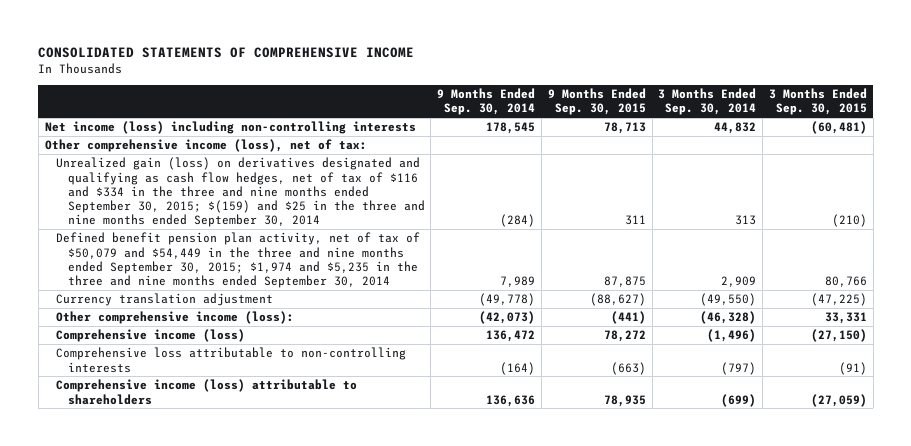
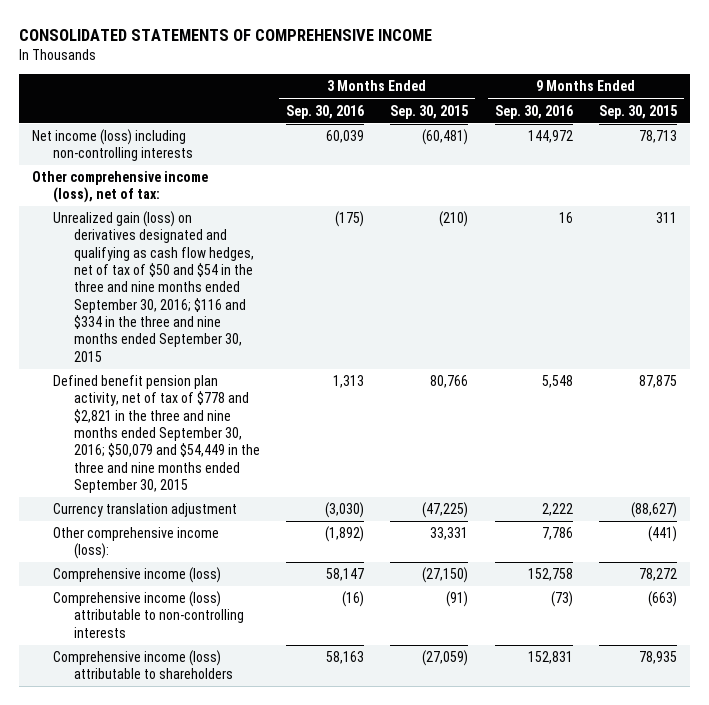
[437,88,536,116] 9 Months Ended Sep. 30, 2014 -> none
[658,88,757,116] 3 Months Ended Sep. 30, 2014 -> none
none -> [286,104,365,119] Sep. 30, 2016
none -> [494,104,573,119] Sep. 30, 2016
[56,157,425,228] Unrealized gain (loss) on derivatives designated and qualifying as cash flow hedges, net of tax of $116 and $334 in the three and nine months ended September 30, 2015; $(159) and $25 in the three and nine months ended September 30, 2014 -> [53,211,254,362] Unrealized gain (loss) on derivatives designated and qualifying as cash flow hedges, net of tax of $50 and $54 in the three and nine months ended September 30, 2016; $116 and $334 in the three and nine months ended September 30, 2015
[56,232,421,289] Defined benefit pension plan activity, net of tax of $50,079 and $54,449 in the three and nine months ended September 30, 2015; $1,974 and $5,235 in the three and nine months ended September 30, 2014 -> [53,375,260,493] Defined benefit pension plan activity, net of tax of $778 and $2,821 in the three and nine months ended September 30, 2016; $50,079 and $54,449 in the three and nine months ended September 30, 2015
[56,347,407,373] Comprehensive loss attributable to non-controlling interests -> [53,591,244,638] Comprehensive income (loss) attributable to non-controlling interests

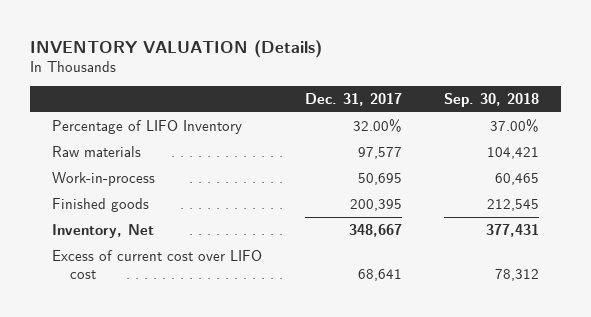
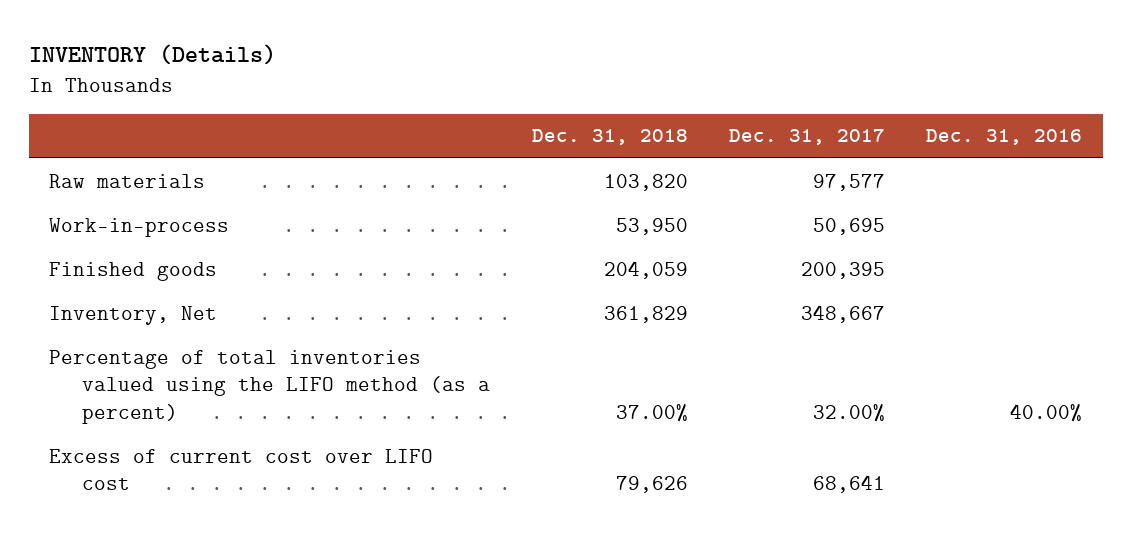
[30,39,323,58] INVENTORY VALUATION (Details) -> [28,44,276,66] INVENTORY (Details)
[444,93,540,108] Sep. 30, 2018 -> none
none -> [531,129,688,146] Dec. 31, 2018
none -> [926,129,1083,146] Dec. 31, 2016
[51,119,242,134] Percentage of LIFO Inventory -> none
none -> [49,349,491,424] Percentage of total inventories valued using the LIFO method (as a percent)

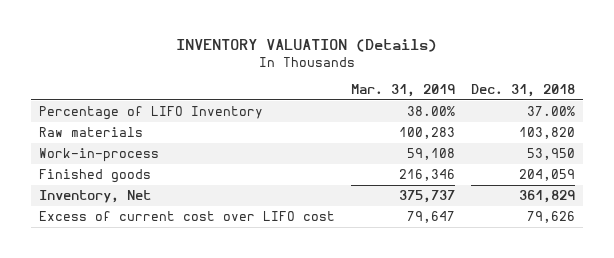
[28,44,276,66] INVENTORY (Details) -> [176,39,438,53] INVENTORY VALUATION (Details)
[728,129,885,146] Dec. 31, 2017 -> none
[926,129,1083,146] Dec. 31, 2016 -> none
none -> [351,84,456,98] Mar. 31, 2019
none -> [39,105,264,120] Percentage of LIFO Inventory
[49,349,491,424] Percentage of total inventories valued using the LIFO method (as a percent) -> none

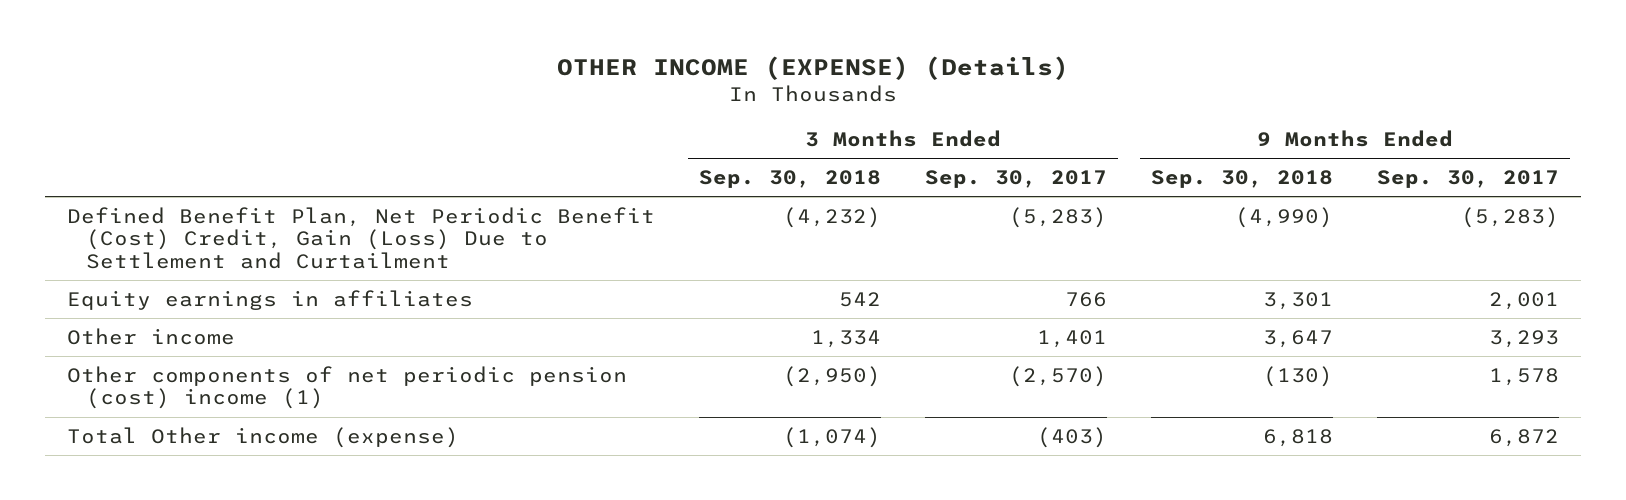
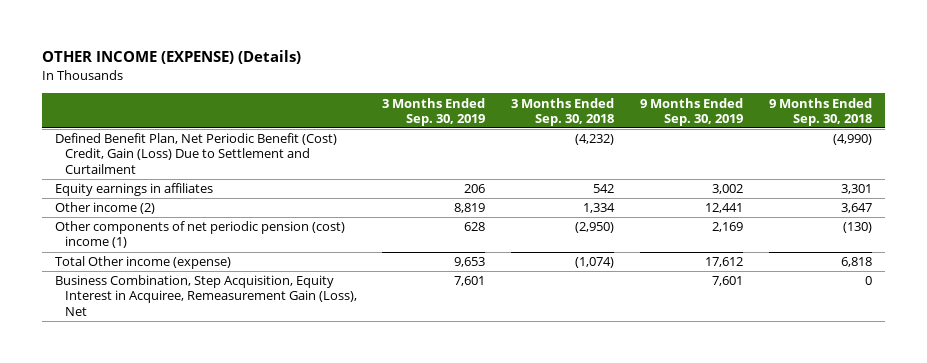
[925,169,1108,188] Sep. 30, 2017 -> none
[1377,169,1560,188] Sep. 30, 2017 -> none
none -> [382,97,486,126] 3 Months Ended Sep. 30, 2019
none -> [639,97,743,126] 9 Months Ended Sep. 30, 2019
[66,327,235,345] Other income -> [54,202,155,215] Other income (2)
none -> [54,275,357,316] Business Combination, Step Acquisition, Equity Interest in Acquiree, Remeasurement Gain (Loss), Net

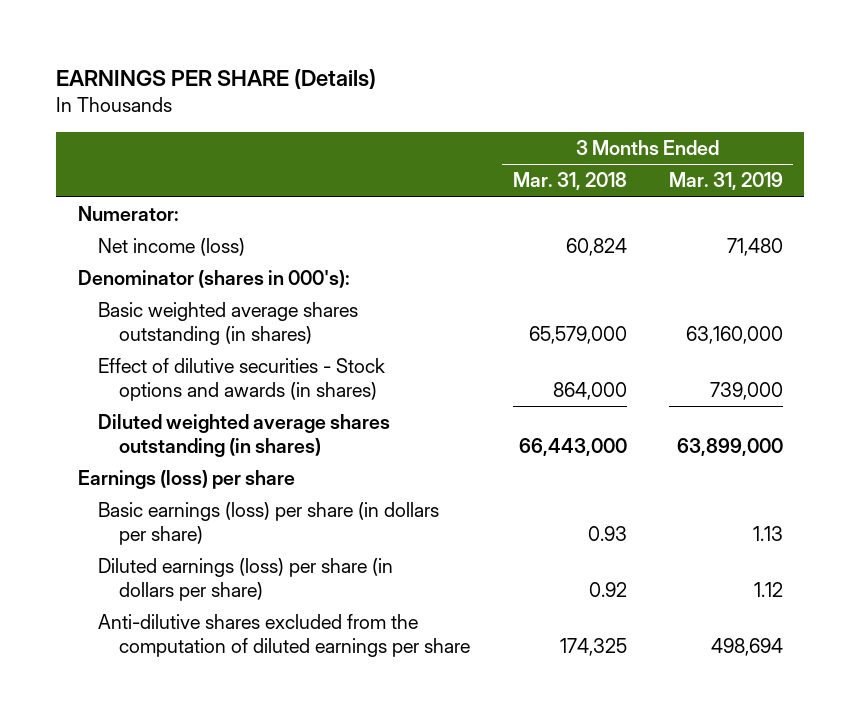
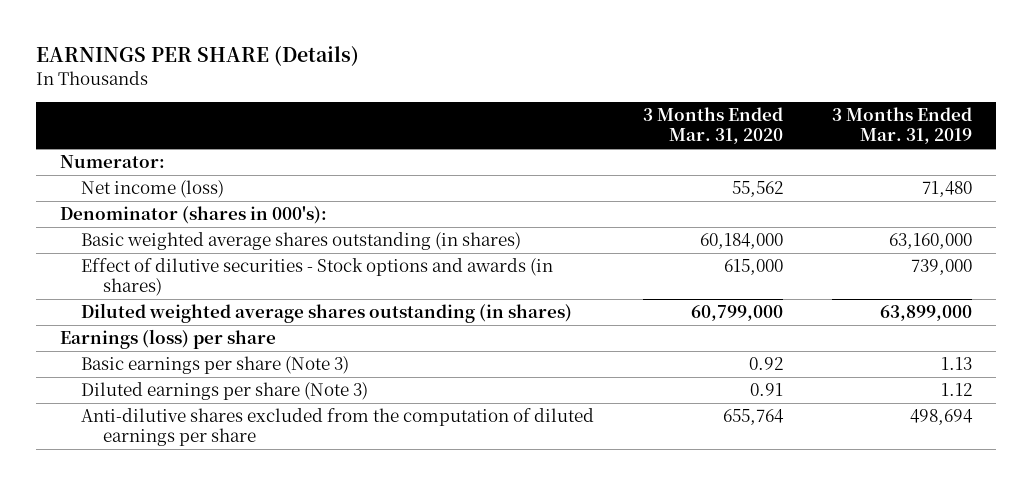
[512,172,627,191] Mar. 31, 2018 -> none
none -> [643,107,784,145] 3 Months Ended Mar. 31, 2020
[98,502,440,545] Basic earnings (loss) per share (in dollars per share) -> [81,356,350,375] Basic earnings per share (Note 3)
[98,558,394,601] Diluted earnings (loss) per share (in dollars per share) -> [81,382,369,401] Diluted earnings per share (Note 3)

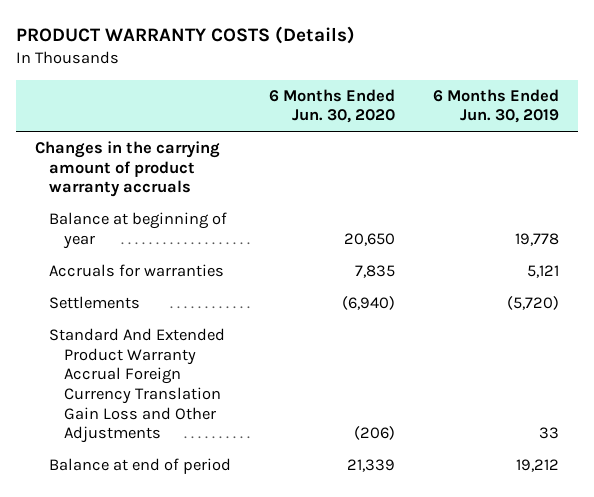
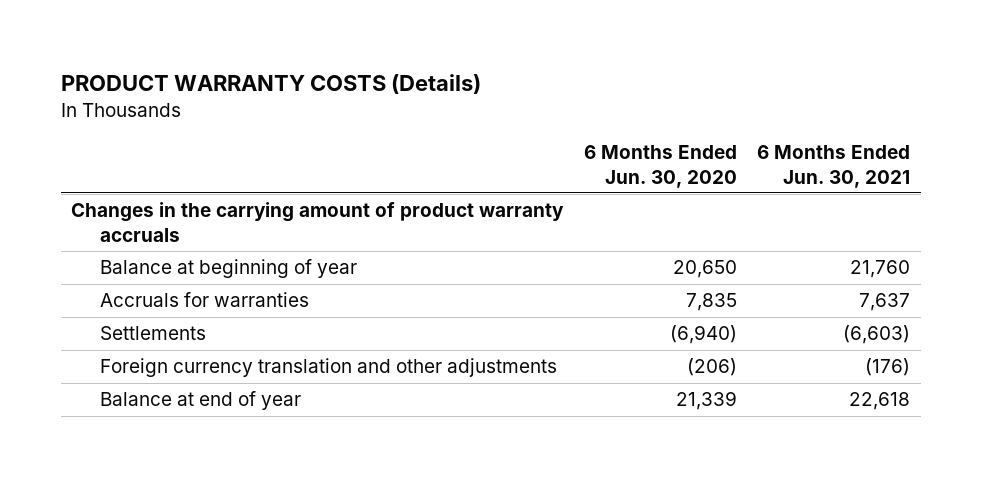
[433,88,560,124] 6 Months Ended Jun. 30, 2019 -> none
none -> [757,145,911,188] 6 Months Ended Jun. 30, 2021
[49,328,226,444] Standard And Extended Product Warranty Accrual Foreign Currency Translation Gain Loss and Other Adjustments -> none
none -> [100,358,558,378] Foreign currency translation and other adjustments
[49,458,232,475] Balance at end of period -> [100,391,302,411] Balance at end of year

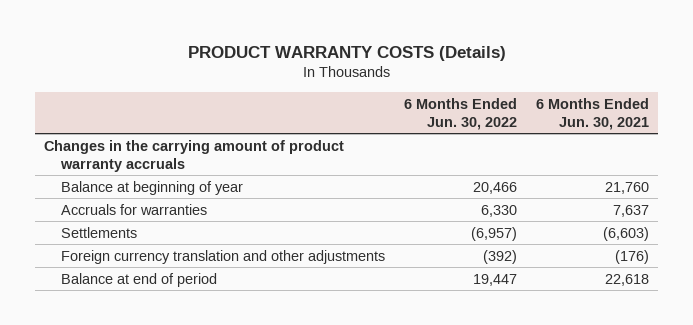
[583,145,737,188] 6 Months Ended Jun. 30, 2020 -> none
none -> [404,97,518,130] 6 Months Ended Jun. 30, 2022
[100,391,302,411] Balance at end of year -> [61,272,218,287] Balance at end of period

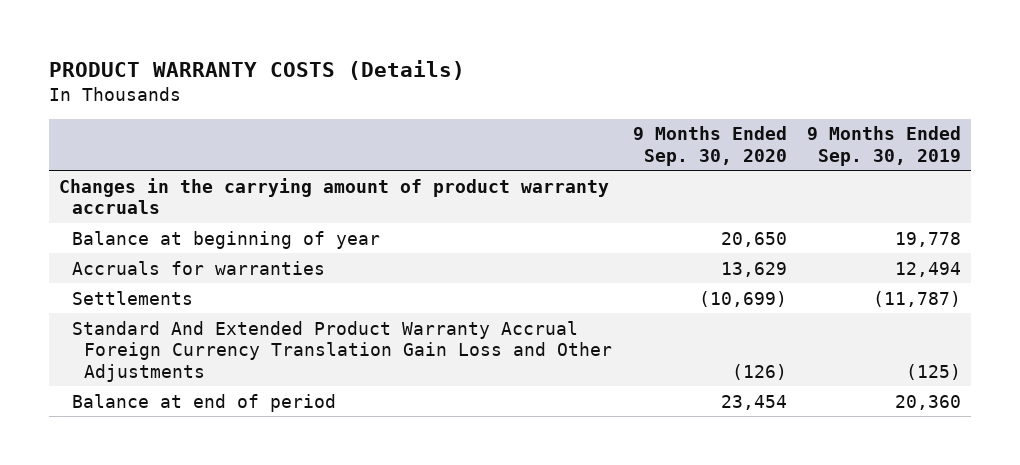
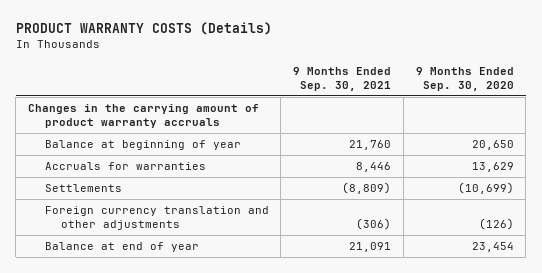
[806,126,961,167] 9 Months Ended Sep. 30, 2019 -> none
none -> [293,66,392,91] 9 Months Ended Sep. 30, 2021
[71,320,613,382] Standard And Extended Product Warranty Accrual Foreign Currency Translation Gain Loss and Other Adjustments -> [44,206,269,231] Foreign currency translation and other adjustments
[71,393,336,412] Balance at end of period -> [44,242,199,253] Balance at end of year

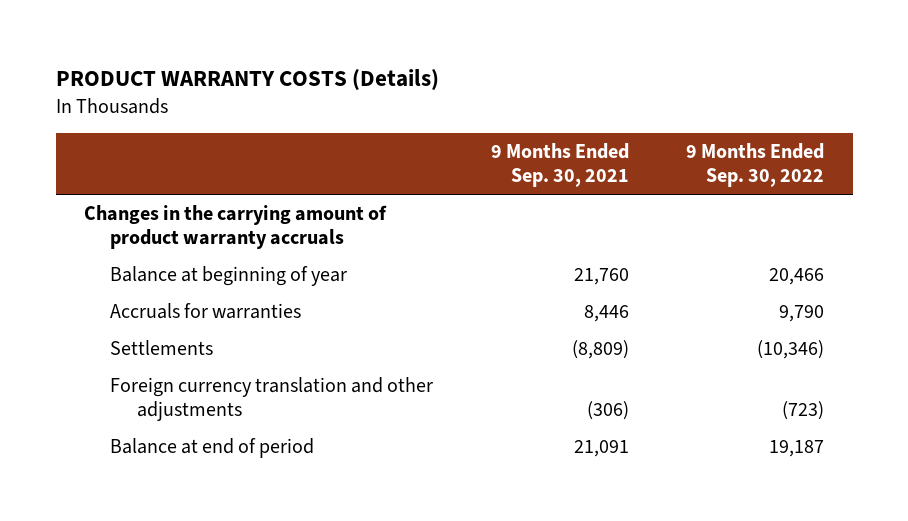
[415,66,514,91] 9 Months Ended Sep. 30, 2020 -> none
none -> [685,143,824,188] 9 Months Ended Sep. 30, 2022
[44,242,199,253] Balance at end of year -> [110,438,315,459] Balance at end of period

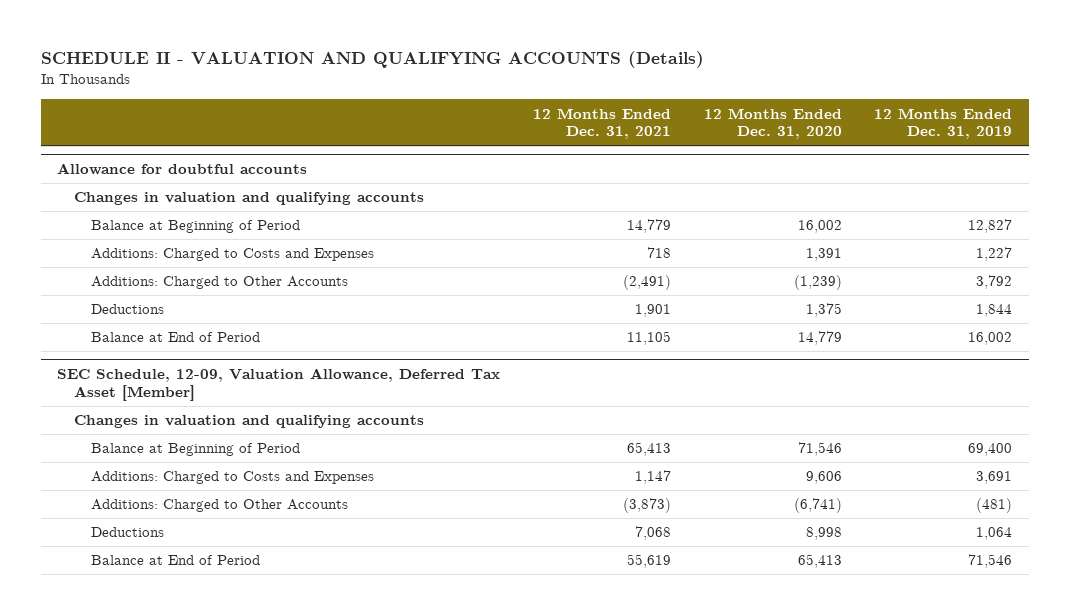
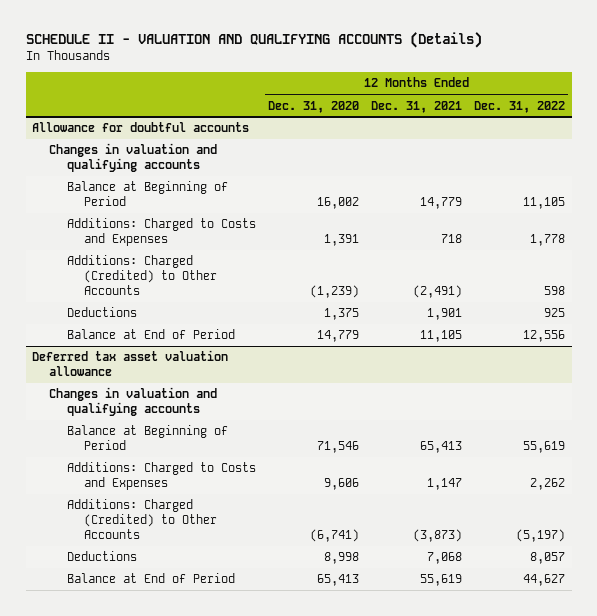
[874,107,1013,140] 12 Months Ended Dec. 31, 2019 -> none
none -> [474,100,566,113] Dec. 31, 2022
[90,276,348,290] Additions: Charged to Other Accounts -> [66,255,217,296] Additions: Charged (Credited) to Other Accounts
[57,368,501,401] SEC Schedule, 12-09, Valuation Allowance, Deferred Tax Asset [Member] -> [32,350,229,377] Deferred tax asset valuation allowance
[90,499,348,513] Additions: Charged to Other Accounts -> [66,499,217,540] Additions: Charged (Credited) to Other Accounts

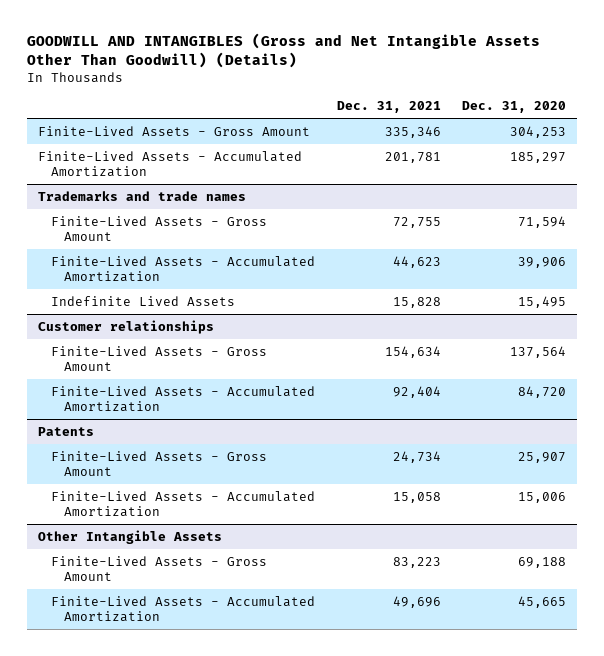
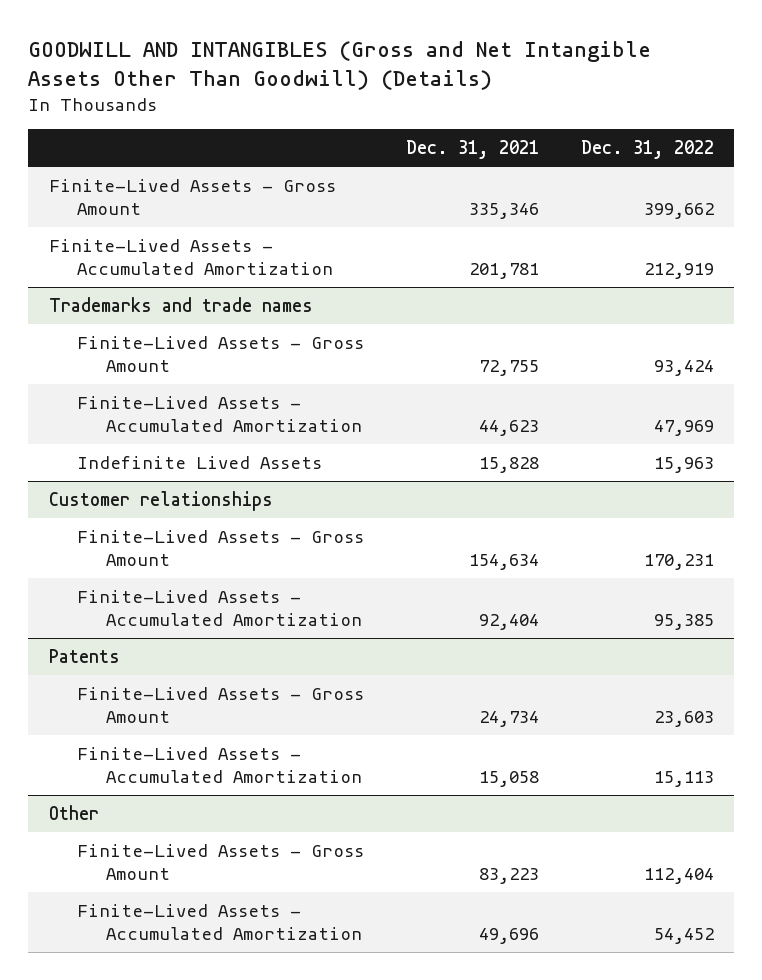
[462,101,567,114] Dec. 31, 2020 -> none
none -> [580,140,714,160] Dec. 31, 2022
[37,529,222,544] Other Intangible Assets -> [48,804,99,820] Other

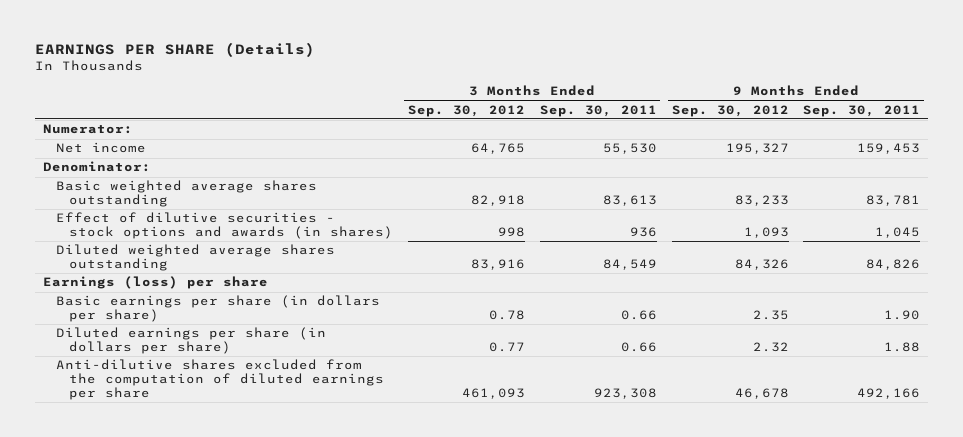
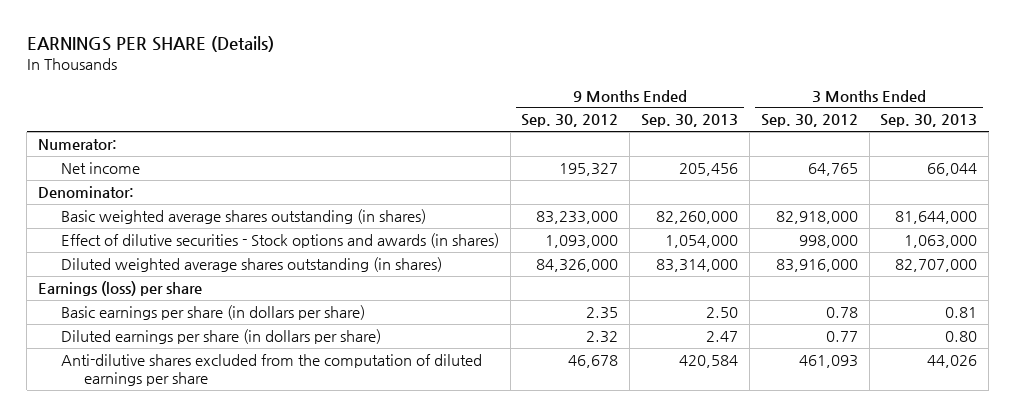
[539,104,657,117] Sep. 30, 2011 -> none
[803,104,921,117] Sep. 30, 2011 -> none
none -> [641,114,739,128] Sep. 30, 2013
none -> [880,114,978,128] Sep. 30, 2013
[55,180,317,208] Basic weighted average shares outstanding -> [60,208,426,224] Basic weighted average shares outstanding (in shares)
[470,195,525,207] 82,918 -> [775,210,858,224] 82,918,000
[734,195,789,207] 83,233 -> [536,210,619,224] 83,233,000
[55,212,393,240] Effect of dilutive securities - stock options and awards (in shares) -> [60,232,499,248] Effect of dilutive securities - Stock options and awards (in shares)
[497,227,525,238] 998 -> [798,234,858,248] 998,000
[743,227,789,239] 1,093 -> [545,234,619,248] 1,093,000
[55,244,335,272] Diluted weighted average shares outstanding -> [60,256,442,272] Diluted weighted average shares outstanding (in shares)
[470,259,525,271] 83,916 -> [775,258,858,272] 83,916,000
[734,259,789,271] 84,326 -> [536,258,619,272] 84,326,000

